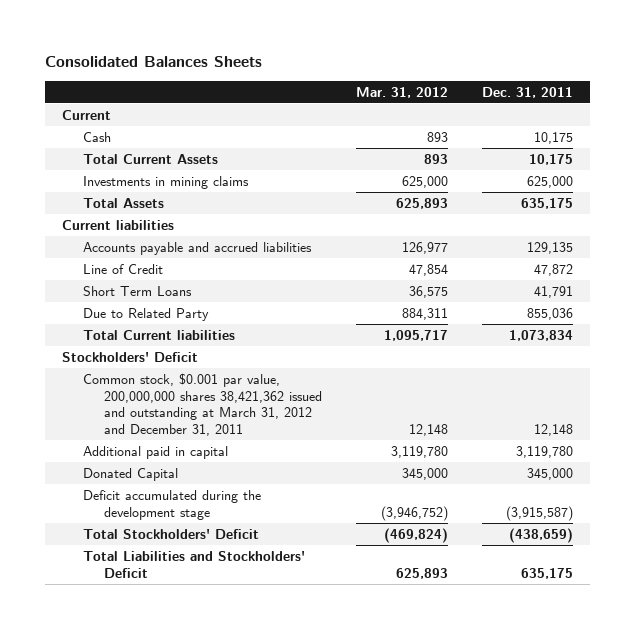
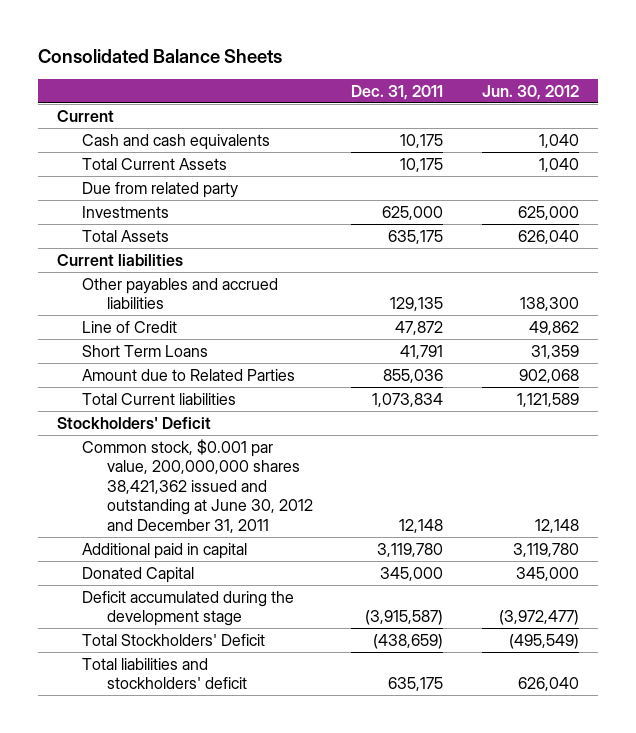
[45,55,263,67] Consolidated Balances Sheets -> [37,49,282,64] Consolidated Balance Sheets
[355,86,448,98] Mar. 31, 2012 -> none
none -> [481,84,579,100] Jun. 30, 2012
[82,131,111,142] Cash -> [82,133,271,150] Cash and cash equivalents
none -> [82,181,239,198] Due from related party
[82,175,249,189] Investments in mining claims -> [82,205,170,218] Investments
[82,241,312,255] Accounts payable and accrued liabilities -> [82,277,279,310] Other payables and accrued liabilities
[82,307,209,321] Due to Related Party -> [82,368,296,381] Amount due to Related Parties
[82,372,322,437] Common stock, $0.001 par value, 200,000,000 shares 38,421,362 issued and outstanding at March 31, 2012 and December 31, 2011 -> [82,438,313,533] Common stock, $0.001 par value, 200,000,000 shares 38,421,362 issued and outstanding at June 30, 2012 and December 31, 2011
[82,550,305,578] Total Liabilities and Stockholders' Deficit -> [82,657,247,690] Total liabilities and stockholders' deficit

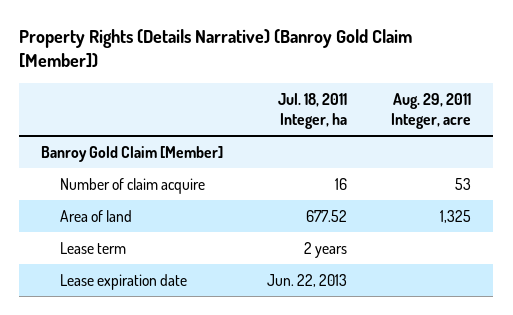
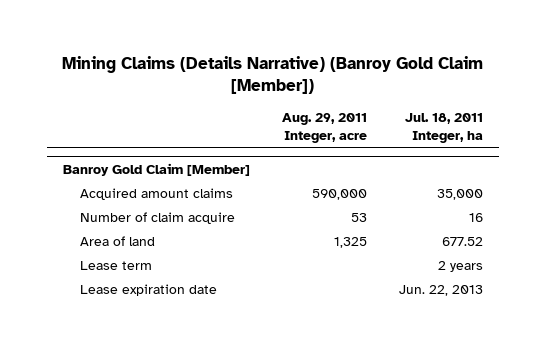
[19,29,413,69] Property Rights (Details Narrative) (Banroy Gold Claim [Member]) -> [62,56,484,95] Mining Claims (Details Narrative) (Banroy Gold Claim [Member])
none -> [79,187,233,200] Acquired amount claims

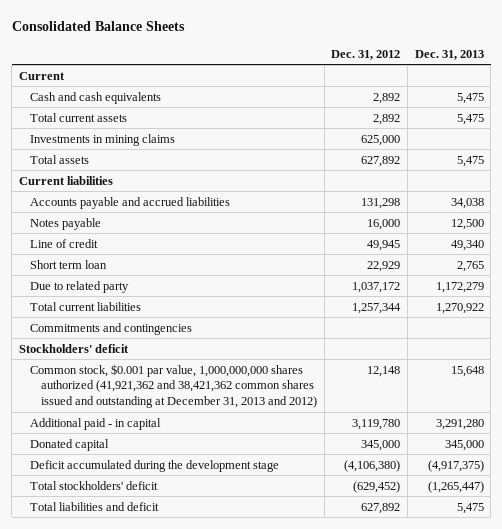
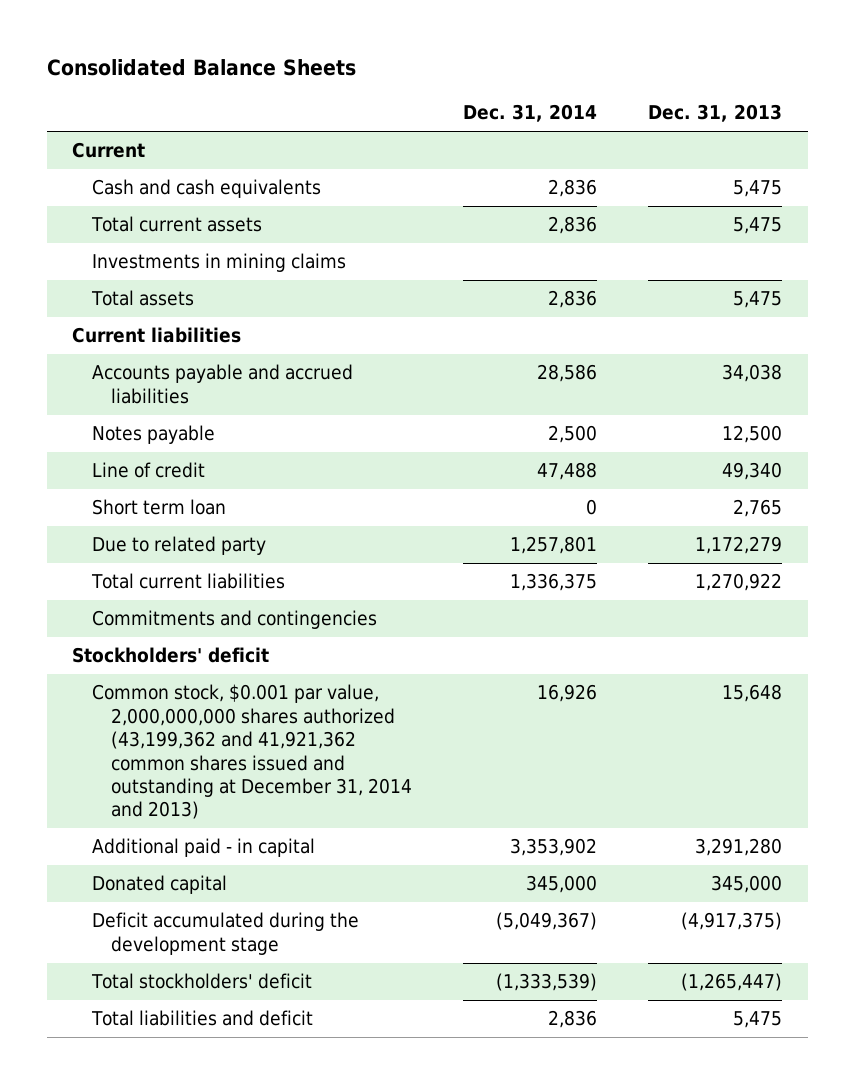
[331,49,401,60] Dec. 31, 2012 -> none
none -> [463,104,598,123] Dec. 31, 2014
[29,363,318,409] Common stock, $0.001 par value, 1,000,000,000 shares authorized (41,921,362 and 38,421,362 common shares issued and outstanding at December 31, 2013 and 2012) -> [91,684,413,820] Common stock, $0.001 par value, 2,000,000,000 shares authorized (43,199,362 and 41,921,362 common shares issued and outstanding at December 31, 2014 and 2013)

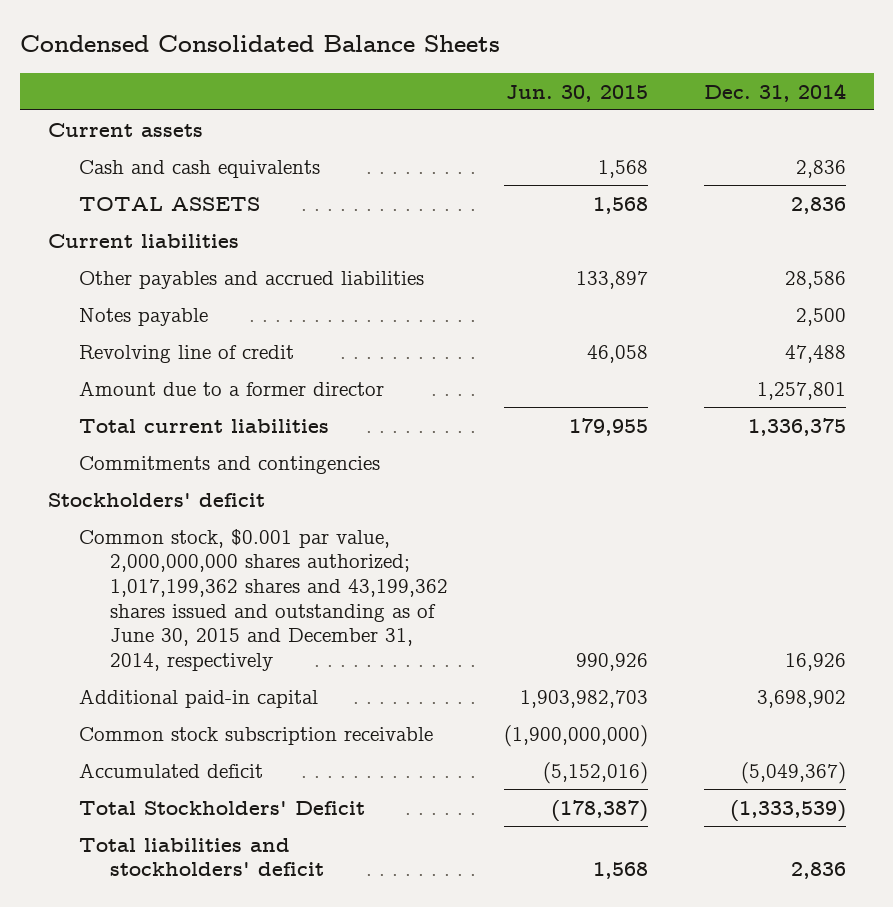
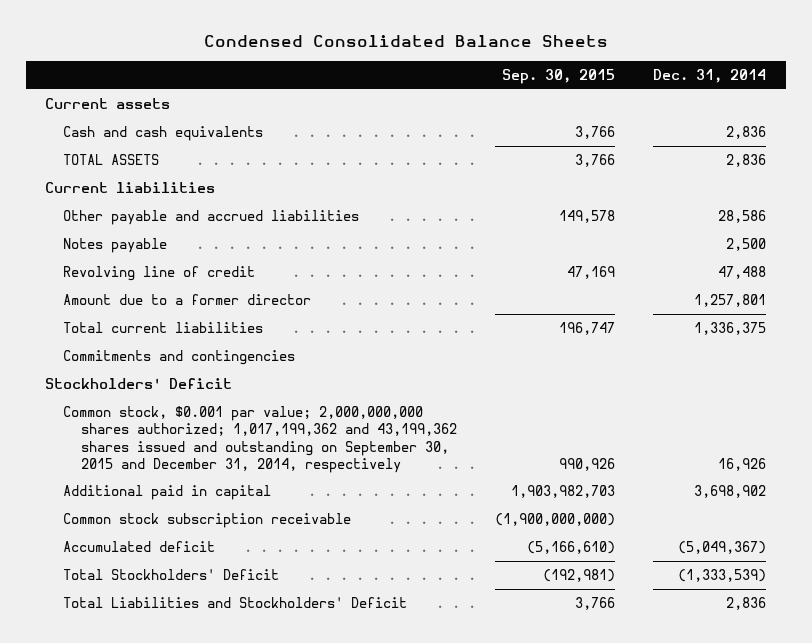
[505,84,648,102] Jun. 30, 2015 -> none
none -> [502,69,616,85] Sep. 30, 2015
[78,270,424,289] Other payables and accrued liabilities -> [63,210,360,226] Other payable and accrued liabilities
[47,492,265,507] Stockholders' deficit -> [45,378,233,390] Stockholders' Deficit
[78,528,448,671] Common stock, $0.001 par value, 2,000,000,000 shares authorized; 1,017,199,362 shares and 43,199,362 shares issued and outstanding as of June 30, 2015 and December 31, 2014, respectively -> [63,406,457,473] Common stock, $0.001 par value; 2,000,000,000 shares authorized; 1,017,199,362 and 43,199,362 shares issued and outstanding on September 30, 2015 and December 31, 2014, respectively
[78,688,318,708] Additional paid-in capital -> [63,485,272,501] Additional paid in capital
[78,837,324,877] Total liabilities and stockholders' deficit -> [63,597,408,609] Total Liabilities and Stockholders' Deficit

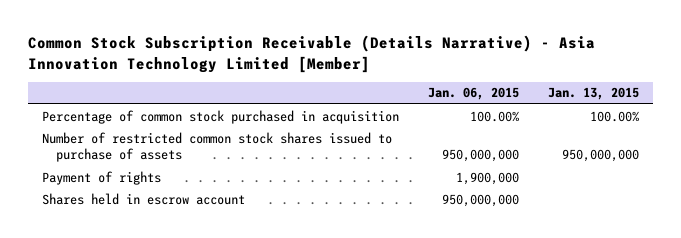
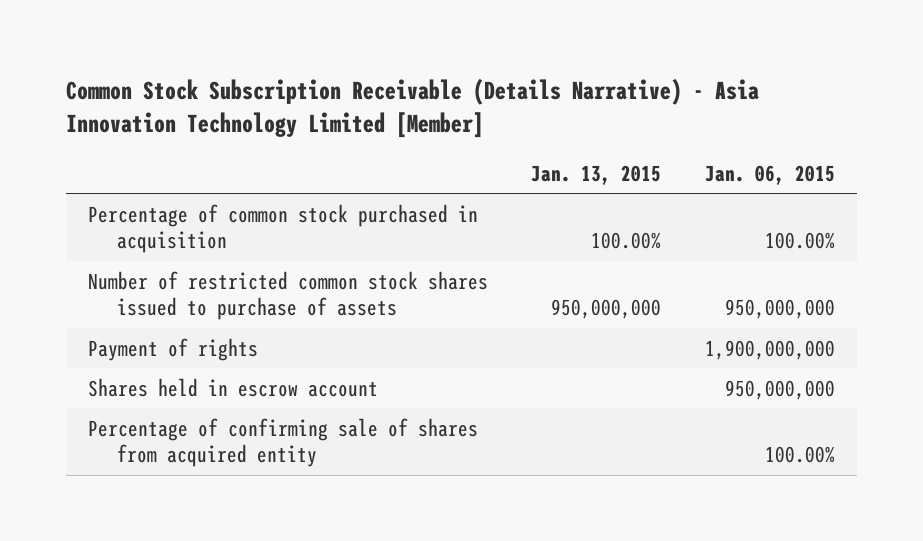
[456,171,520,185] 1,900,000 -> [705,339,836,360] 1,900,000,000
none -> [87,417,478,468] Percentage of confirming sale of shares from acquired entity

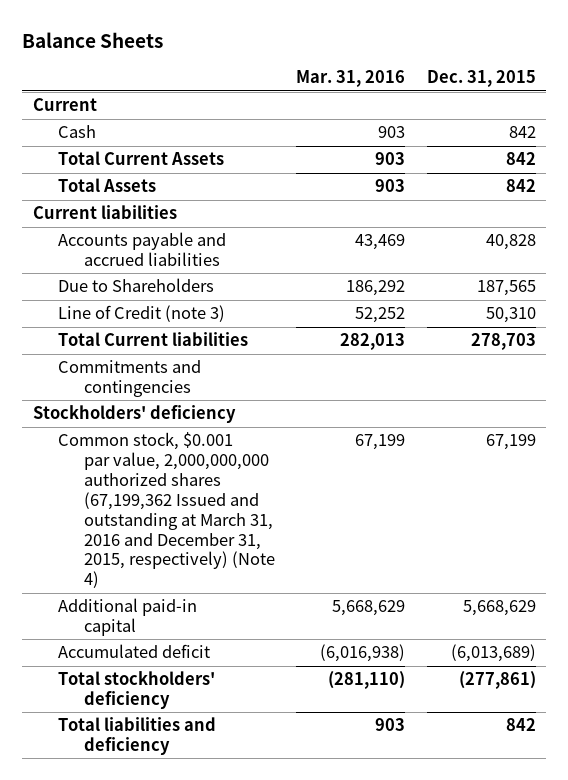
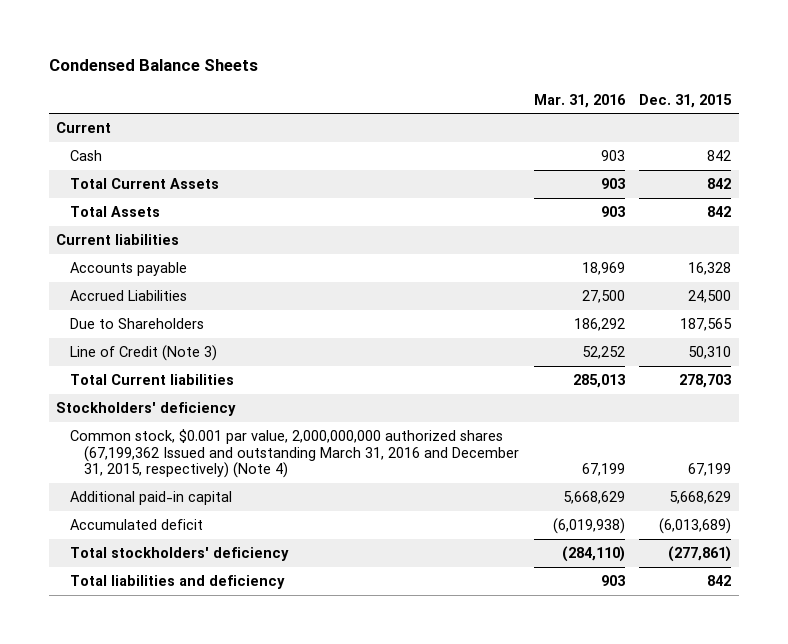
[21,31,163,48] Balance Sheets -> [48,59,258,72] Condensed Balance Sheets
[58,232,227,267] Accounts payable and accrued liabilities -> none
none -> [70,261,188,276] Accounts payable
none -> [70,289,188,301] Accrued Liabilities
[58,360,202,398] Commitments and contingencies -> none
[58,305,226,323] Line of Credit (note 3) -> [70,344,218,361] Line of Credit (Note 3)
[340,333,406,351] 282,013 -> [572,373,625,388] 285,013
[58,432,276,589] Common stock, $0.001 par value, 2,000,000,000 authorized shares (67,199,362 Issued and outstanding at March 31, 2016 and December 31, 2015, respectively) (Note 4) -> [70,428,519,479] Common stock, $0.001 par value, 2,000,000,000 authorized shares (67,199,362 Issued and outstanding March 31, 2016 and December 31, 2015, respectively) (Note 4)
[320,644,406,663] (6,016,938) -> [552,517,625,534] (6,019,938)
[328,671,406,690] (281,110) -> [561,545,625,562] (284,110)

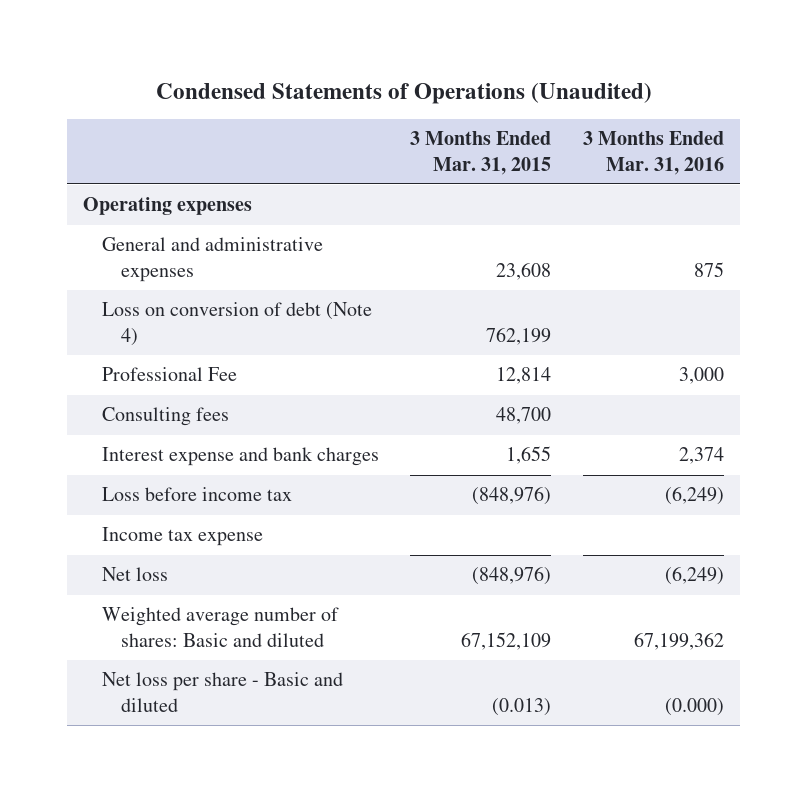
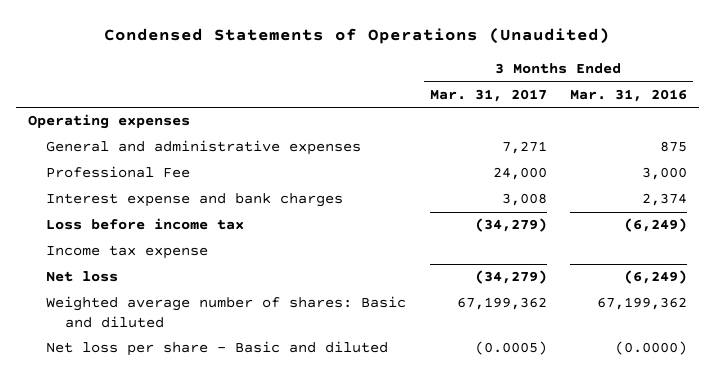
[410,131,552,175] 3 Months Ended Mar. 31, 2015 -> none
none -> [429,88,547,102] Mar. 31, 2017
[101,302,372,346] Loss on conversion of debt (Note 4) -> none
[101,407,229,427] Consulting fees -> none
[664,697,724,716] (0.000) -> [614,341,687,356] (0.0000)

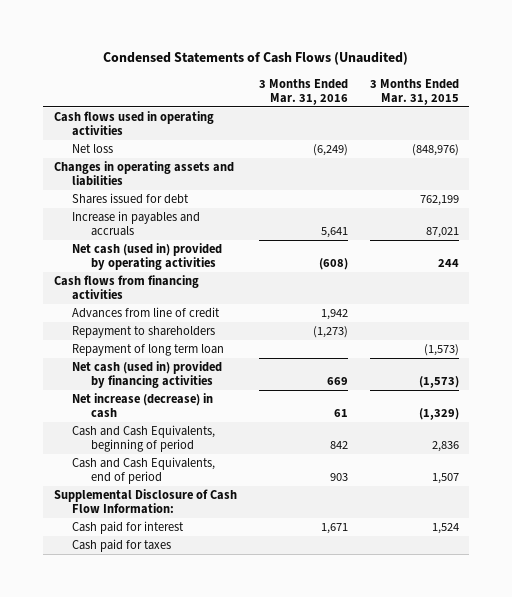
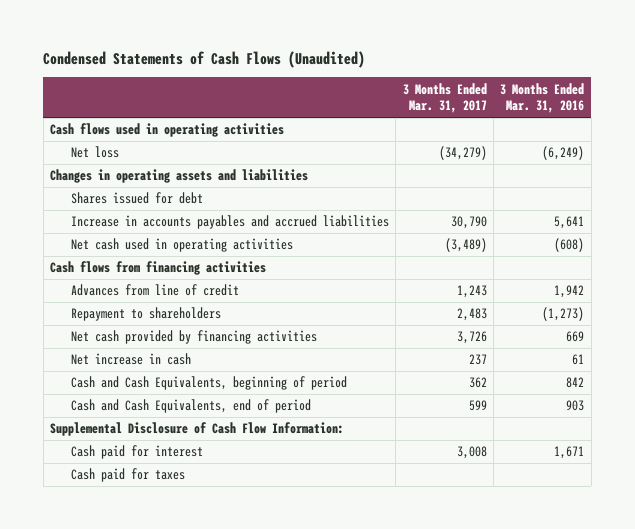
[369,78,459,106] 3 Months Ended Mar. 31, 2015 -> none
none -> [402,82,487,114] 3 Months Ended Mar. 31, 2017
[72,211,201,237] Increase in payables and accruals -> [71,215,390,230] Increase in accounts payables and accrued liabilities
[72,243,223,271] Net cash (used in) provided by operating activities -> [71,238,294,253] Net cash used in operating activities
[72,344,225,357] Repayment of long term loan -> none
[72,361,223,389] Net cash (used in) provided by financing activities -> [71,330,318,345] Net cash provided by financing activities
[72,393,214,419] Net increase (decrease) in cash -> [71,353,192,366] Net increase in cash

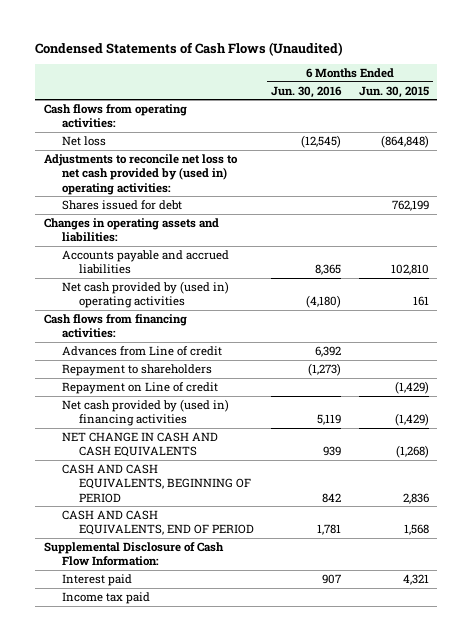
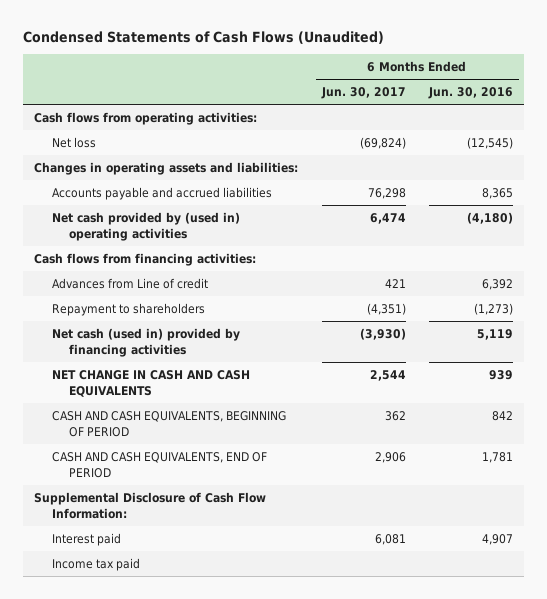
[358,85,429,98] Jun. 30, 2015 -> none
none -> [320,87,406,100] Jun. 30, 2017
[43,153,238,195] Adjustments to reconcile net loss to net cash provided by (used in) operating activities: -> none
[61,199,182,210] Shares issued for debt -> none
[61,381,218,394] Repayment on Line of credit -> none
[61,398,229,427] Net cash provided by (used in) financing activities -> [51,328,240,357] Net cash (used in) provided by financing activities
[322,573,342,584] 907 -> [481,534,513,546] 4,907

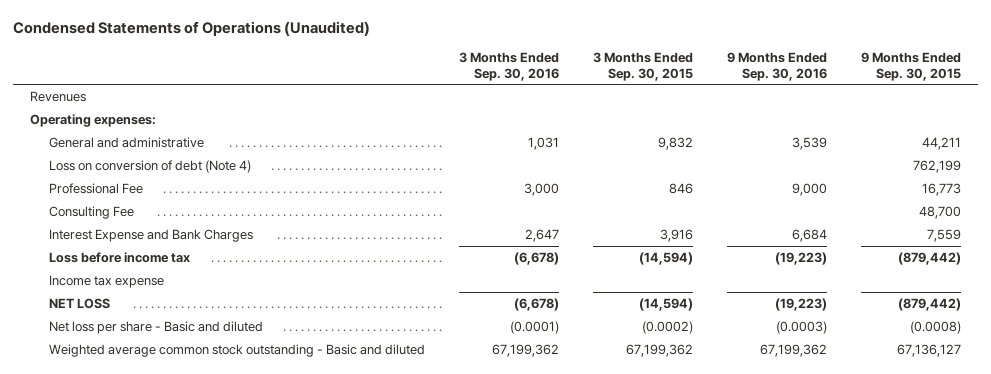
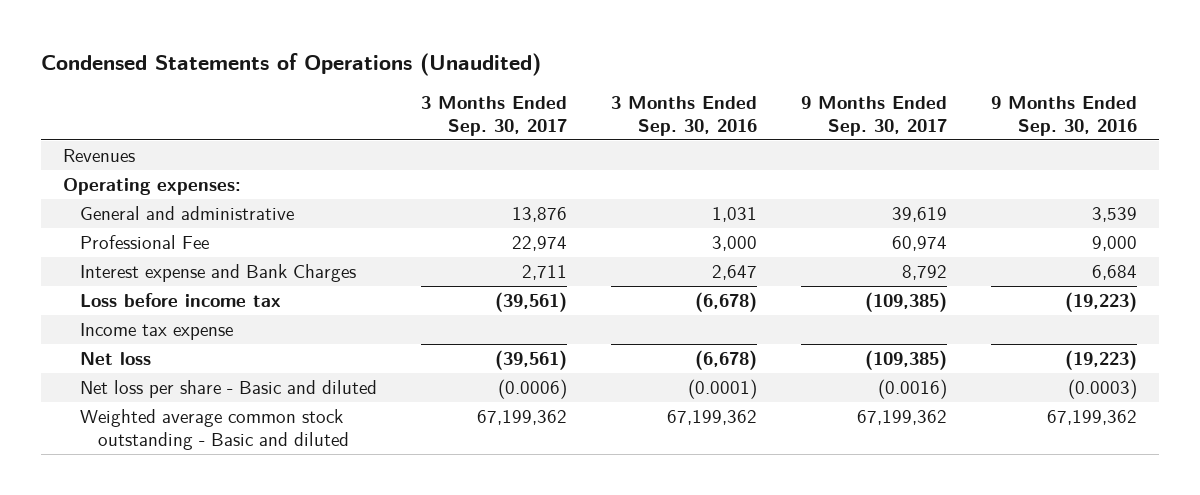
[592,52,693,81] 3 Months Ended Sep. 30, 2015 -> none
[860,52,961,81] 9 Months Ended Sep. 30, 2015 -> none
none -> [421,96,568,136] 3 Months Ended Sep. 30, 2017
none -> [801,96,948,136] 9 Months Ended Sep. 30, 2017
[49,160,252,174] Loss on conversion of debt (Note 4) -> none
[49,206,135,220] Consulting Fee -> none
[49,229,254,243] Interest Expense and Bank Charges -> [80,264,357,283] Interest expense and Bank Charges
[49,298,111,310] NET LOSS -> [80,352,152,366] Net loss

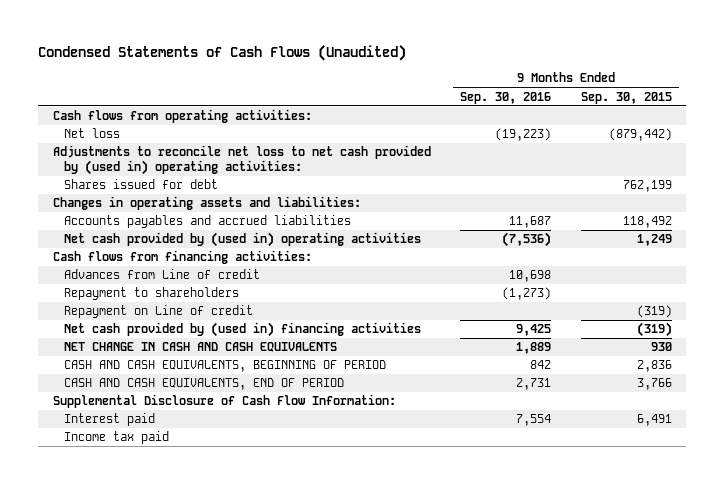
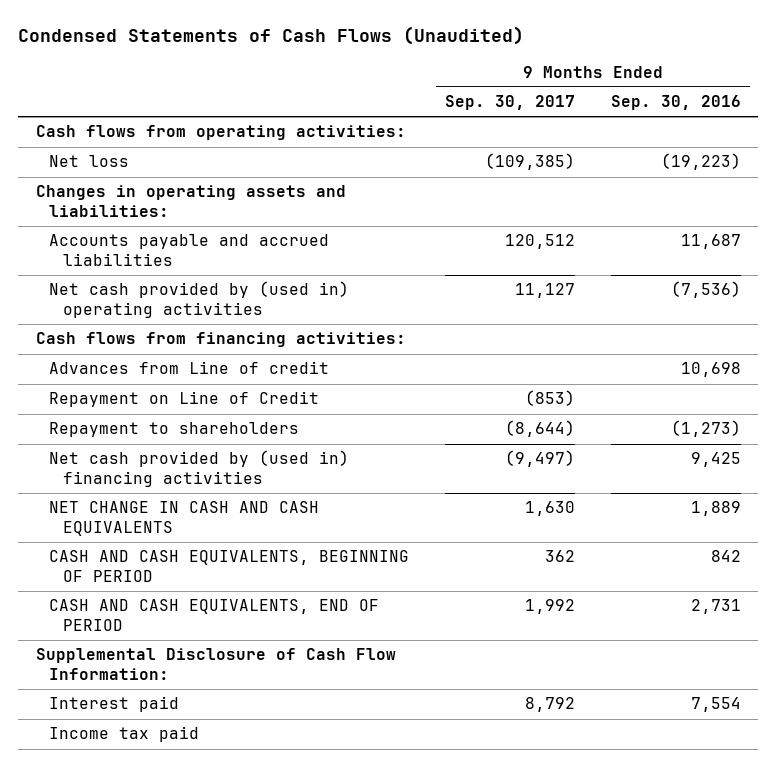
[580,91,672,104] Sep. 30, 2015 -> none
none -> [445,95,576,111] Sep. 30, 2017
[52,145,431,176] Adjustments to reconcile net loss to net cash provided by (used in) operating activities: -> none
[63,179,218,190] Shares issued for debt -> none
[63,215,351,229] Accounts payables and accrued liabilities -> [49,234,330,266] Accounts payable and accrued liabilities
none -> [49,391,320,408] Repayment on Line of Credit
[63,305,253,319] Repayment on Line of credit -> none

